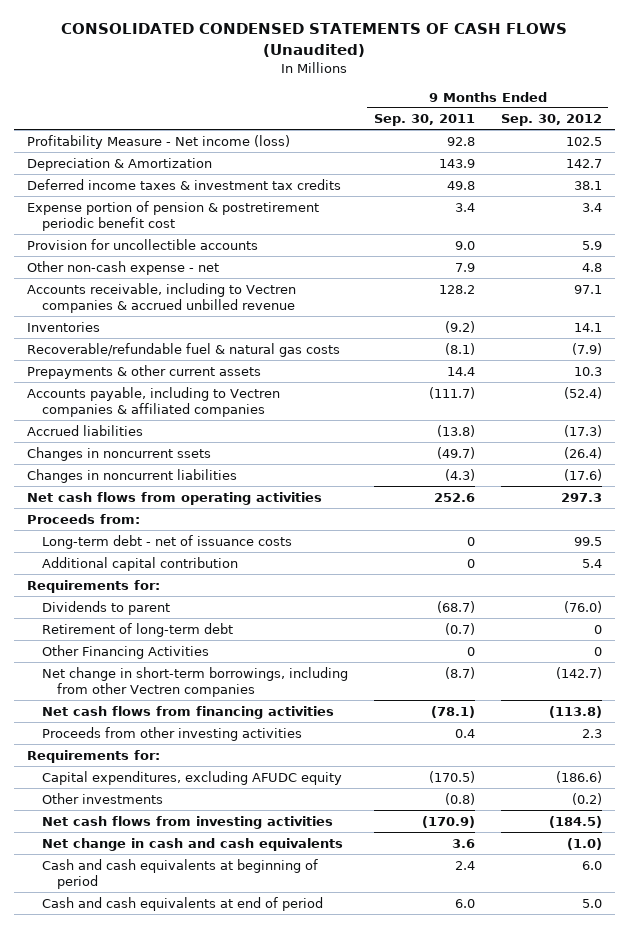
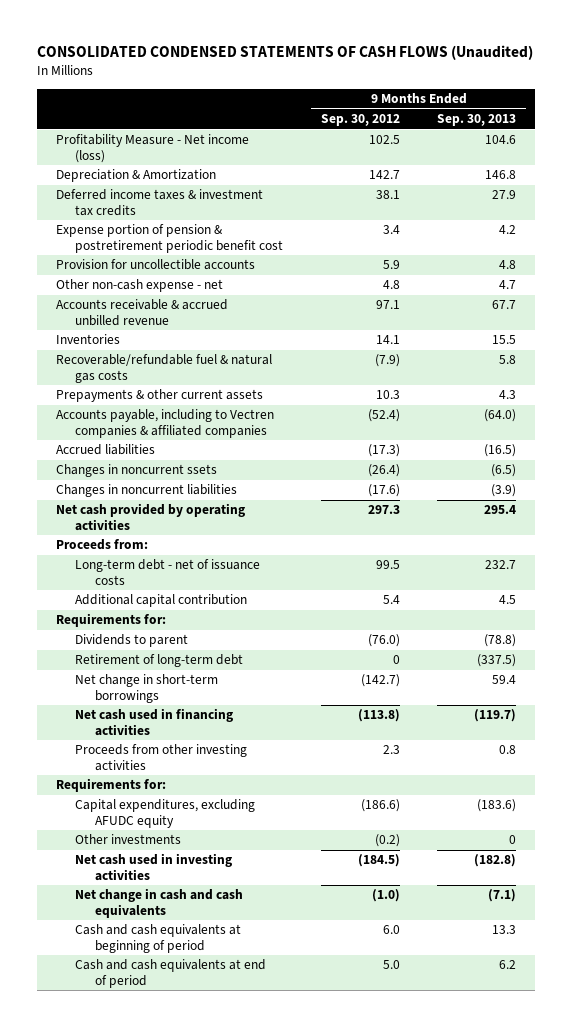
[373,114,475,127] Sep. 30, 2011 -> none
none -> [437,114,517,127] Sep. 30, 2013
[26,282,296,313] Accounts receivable, including to Vectren companies & accrued unbilled revenue -> [55,299,228,326] Accounts receivable & accrued unbilled revenue
[26,491,322,505] Net cash flows from operating activities -> [55,503,245,531] Net cash provided by operating activities
[42,644,210,659] Other Financing Activities -> none
[42,666,349,697] Net change in short-term borrowings, including from other Vectren companies -> [75,674,219,703] Net change in short-term borrowings
[42,705,335,719] Net cash flows from financing activities -> [75,708,234,736] Net cash used in financing activities
[42,815,334,829] Net cash flows from investing activities -> [75,853,233,881] Net cash used in investing activities

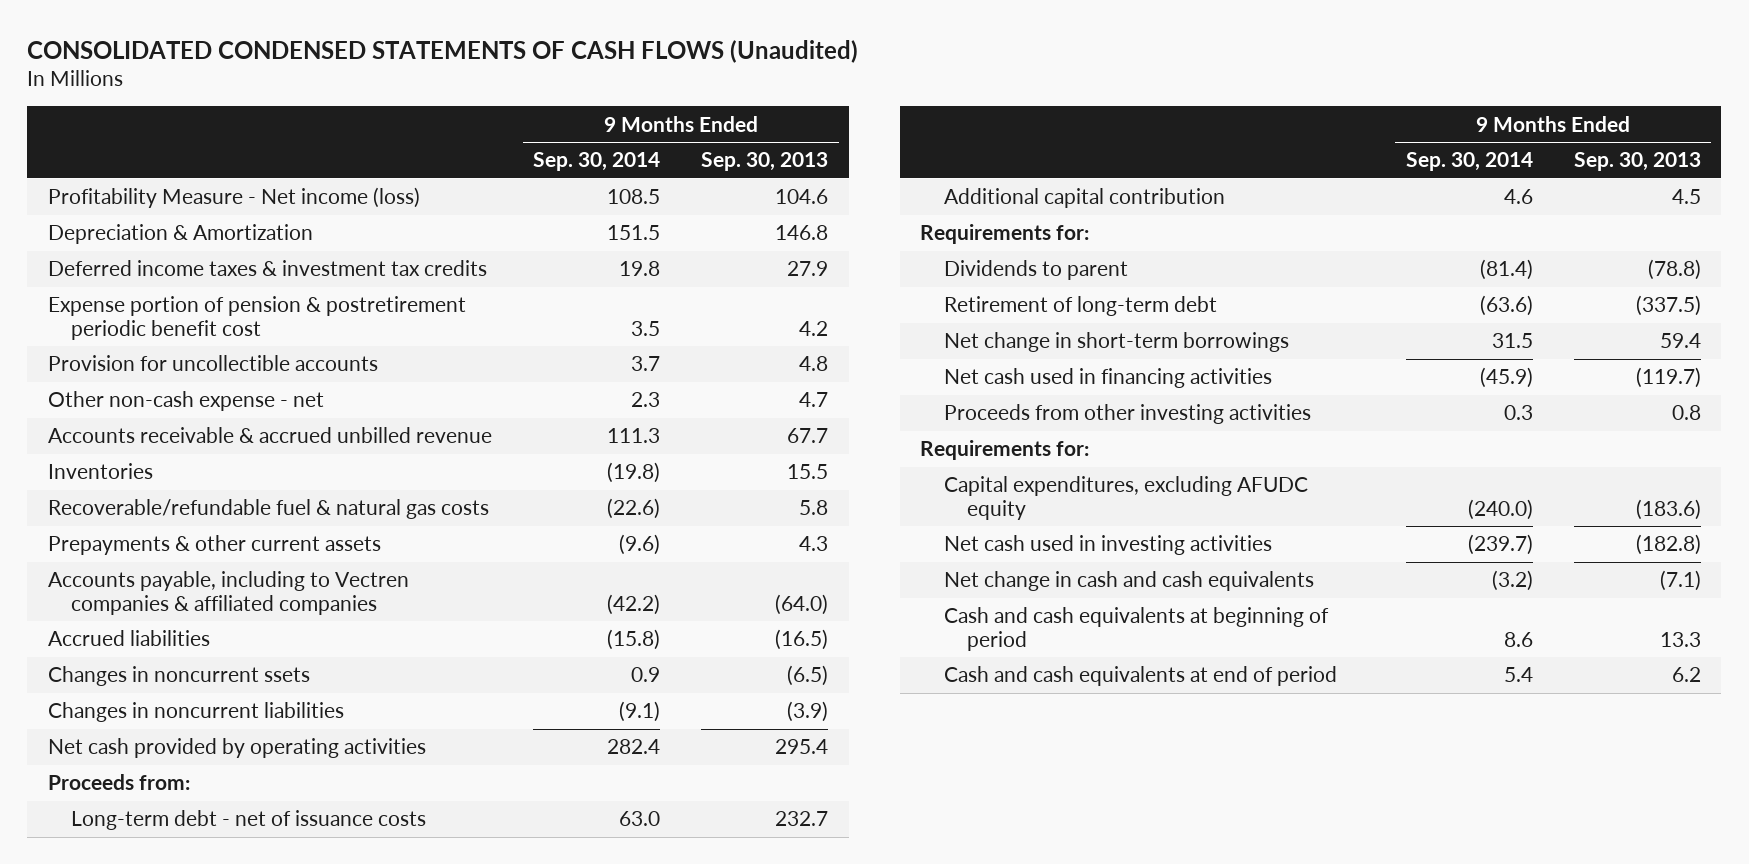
[320,114,400,127] Sep. 30, 2012 -> none
none -> [533,152,661,172] Sep. 30, 2014
[75,834,182,845] Other investments -> none

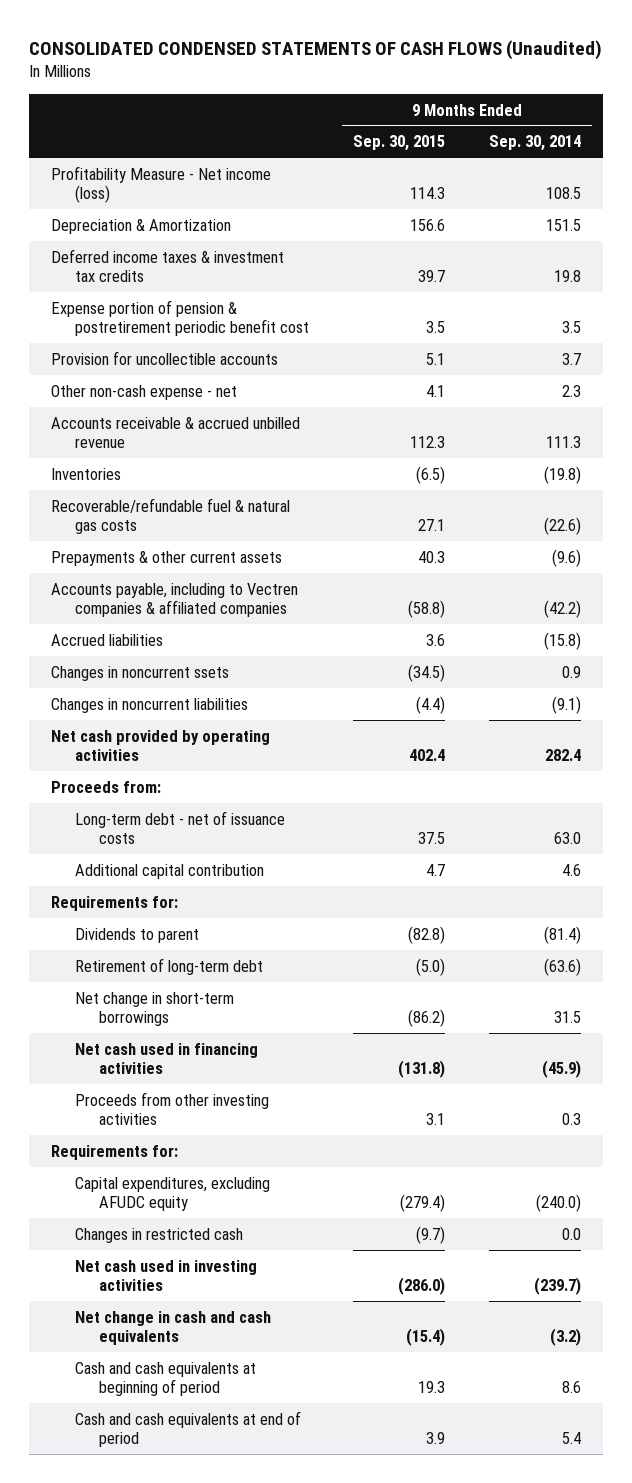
[701,152,829,172] Sep. 30, 2013 -> none
none -> [353,135,446,152] Sep. 30, 2015
none -> [74,1227,243,1243] Changes in restricted cash

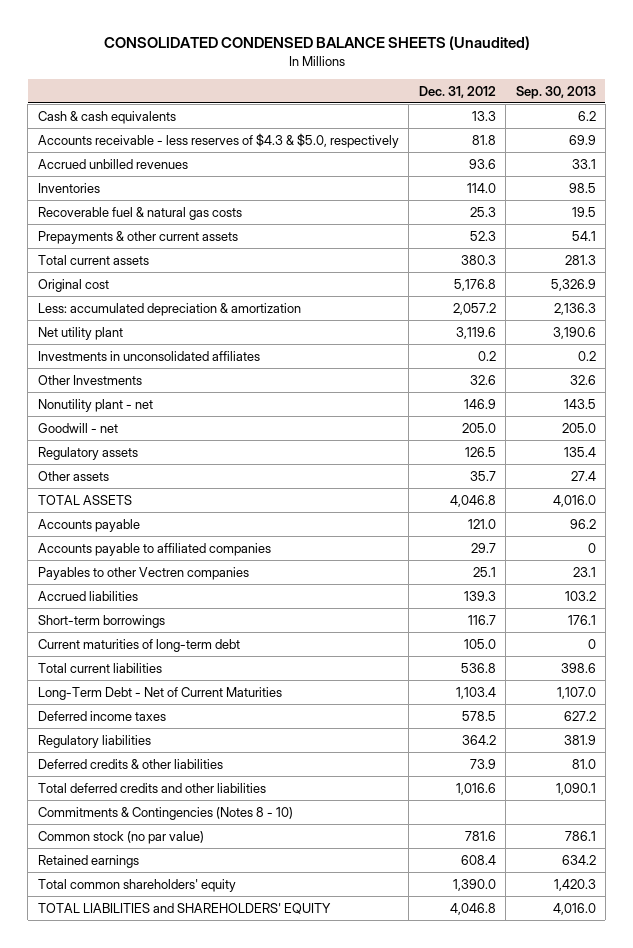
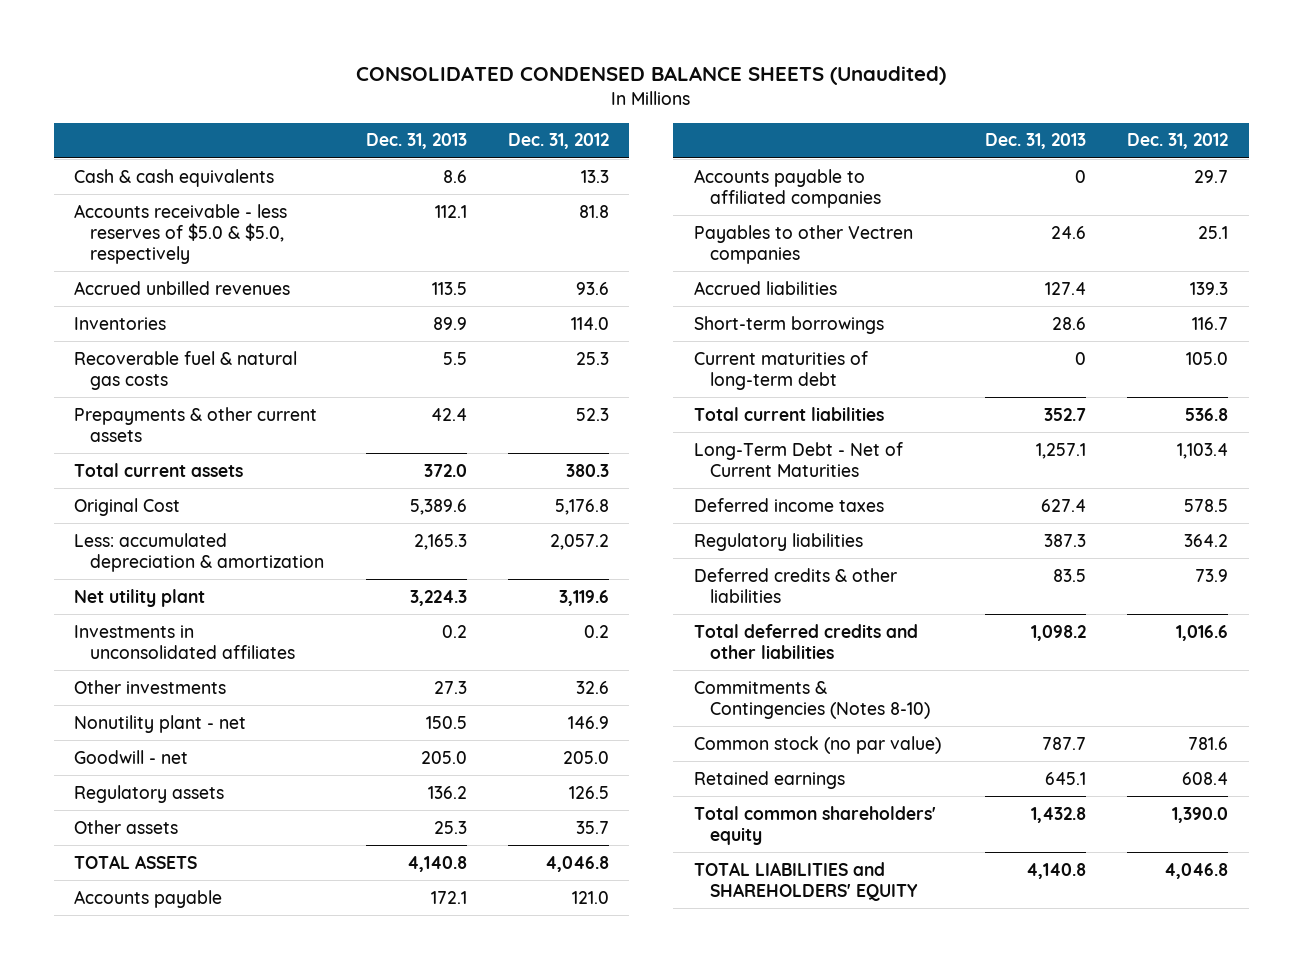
[515,85,596,99] Sep. 30, 2013 -> none
none -> [365,133,467,150] Dec. 31, 2013
[37,132,399,148] Accounts receivable - less reserves of $4.3 & $5.0, respectively -> [74,203,288,264] Accounts receivable - less reserves of $5.0 & $5.0, respectively
[37,278,109,292] Original cost -> [74,497,181,516] Original Cost
[37,374,142,385] Other Investments -> [74,679,227,694] Other investments
[37,806,293,820] Commitments & Contingencies (Notes 8 - 10) -> [694,680,931,719] Commitments & Contingencies (Notes 8-10)

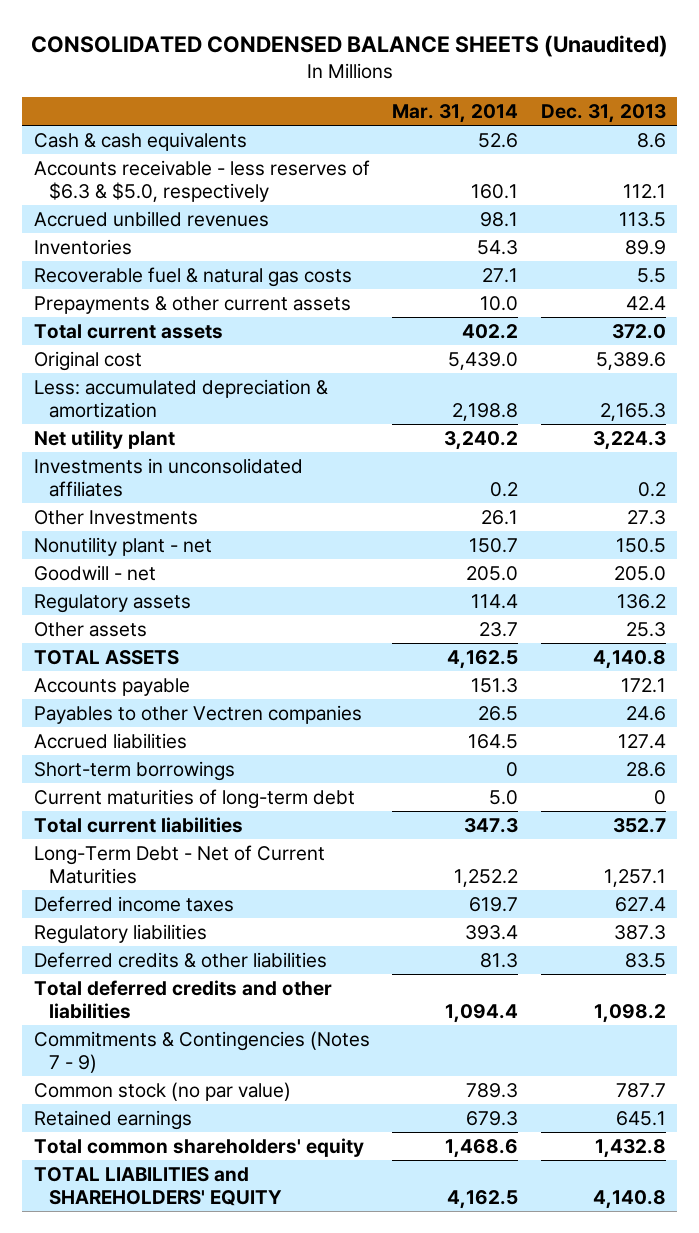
[507,133,609,150] Dec. 31, 2012 -> none
none -> [392,104,519,124] Mar. 31, 2014
[74,203,288,264] Accounts receivable - less reserves of $5.0 & $5.0, respectively -> [33,159,370,203] Accounts receivable - less reserves of $6.3 & $5.0, respectively
[74,497,181,516] Original Cost -> [33,350,142,371] Original cost
[74,679,227,694] Other investments -> [33,509,198,525] Other Investments
[694,168,882,208] Accounts payable to affiliated companies -> none
[694,680,931,719] Commitments & Contingencies (Notes 8-10) -> [33,1030,370,1074] Commitments & Contingencies (Notes 7 - 9)

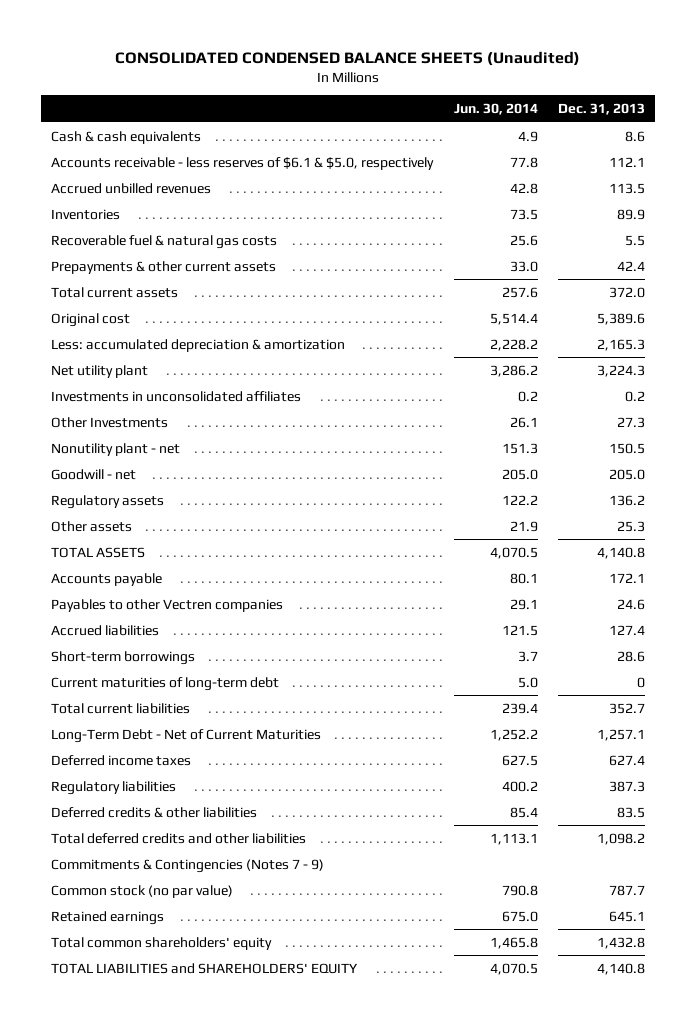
[392,104,519,124] Mar. 31, 2014 -> none
none -> [453,103,538,116] Jun. 30, 2014
[33,159,370,203] Accounts receivable - less reserves of $6.3 & $5.0, respectively -> [51,156,435,170] Accounts receivable - less reserves of $6.1 & $5.0, respectively

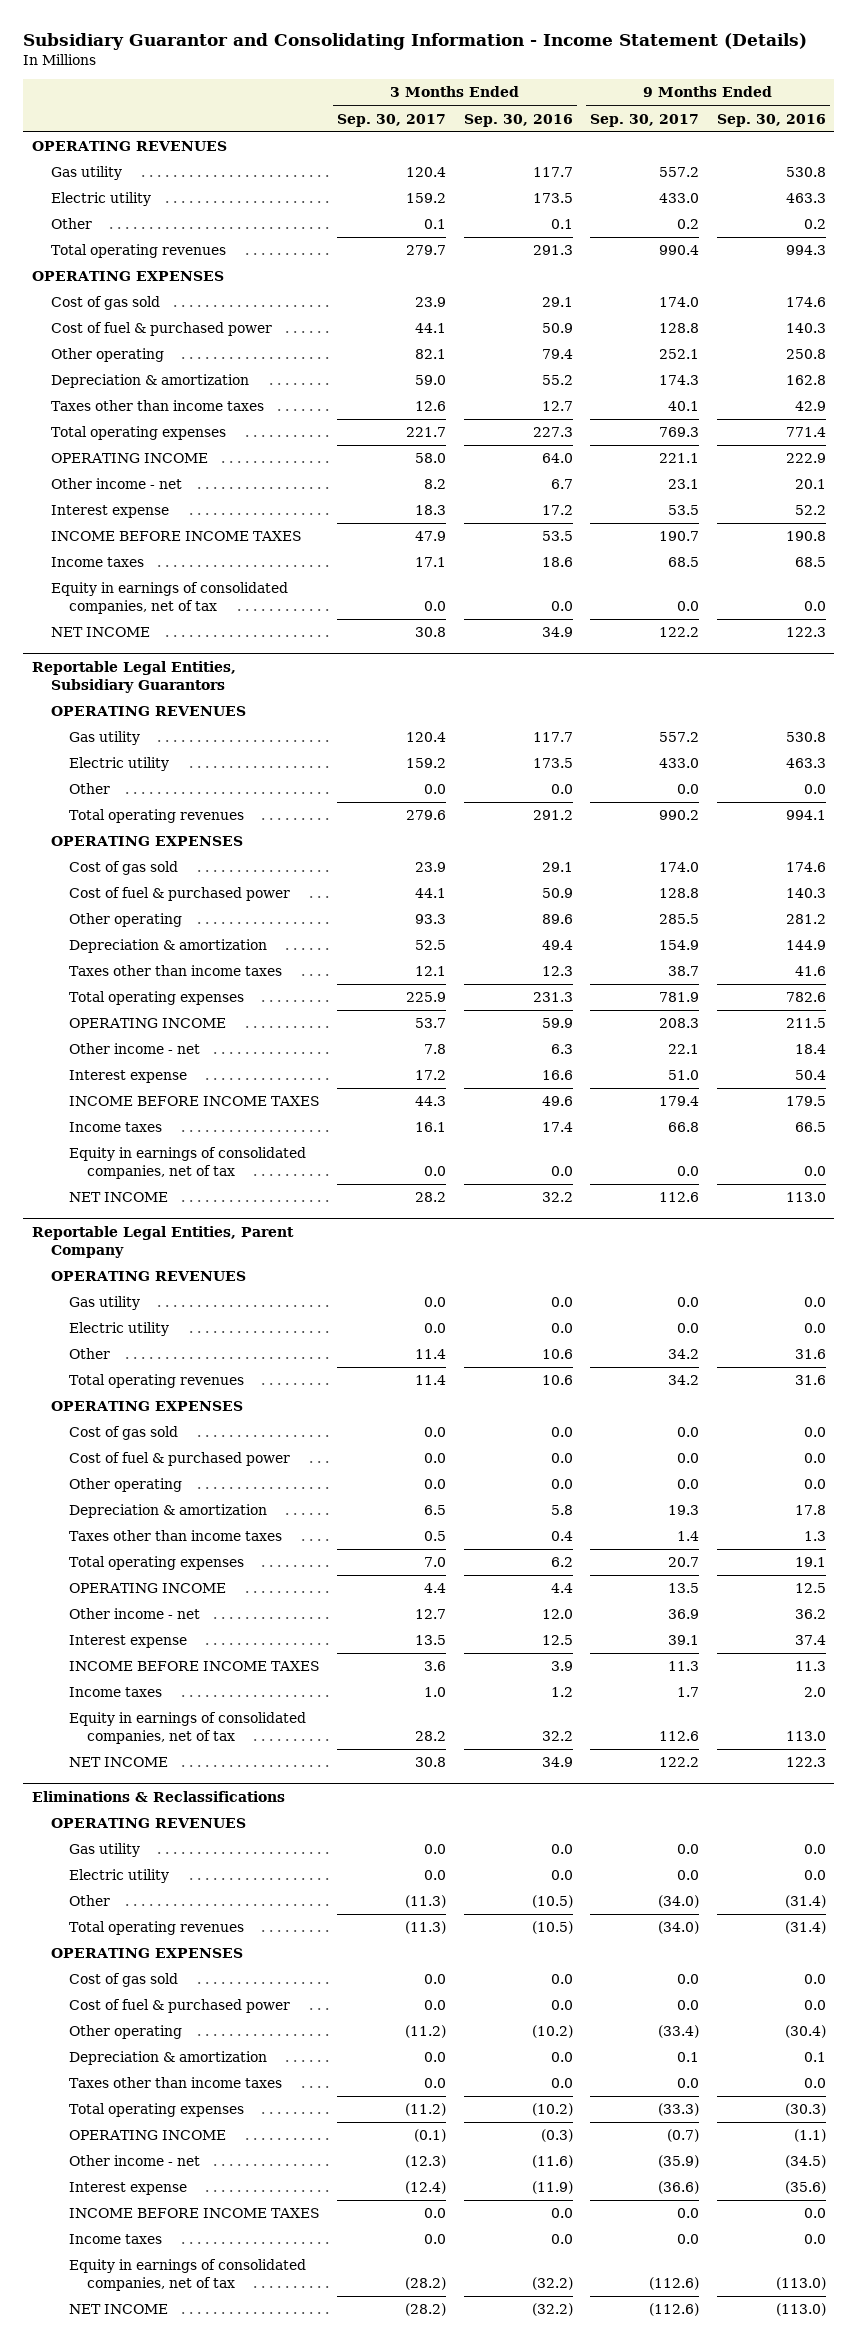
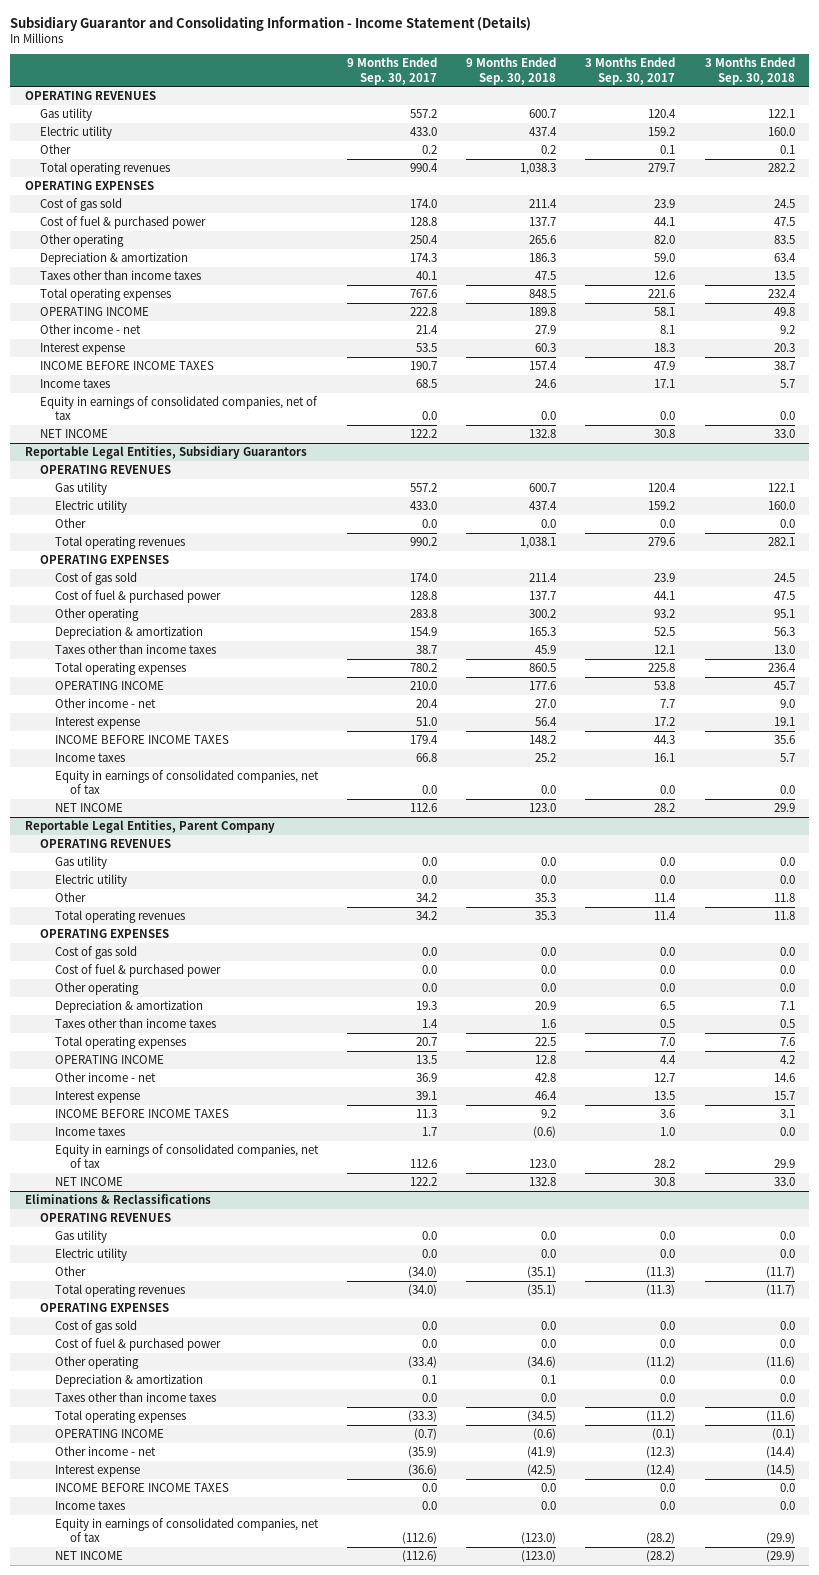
[463,113,573,127] Sep. 30, 2016 -> none
[716,113,826,127] Sep. 30, 2016 -> none
none -> [466,57,557,85] 9 Months Ended Sep. 30, 2018
none -> [704,57,795,85] 3 Months Ended Sep. 30, 2018
[415,349,447,360] 82.1 -> [654,235,676,245] 82.0
[659,349,700,360] 252.1 -> [409,235,438,245] 250.4
[406,427,447,438] 221.7 -> [648,289,676,299] 221.6
[659,427,700,438] 769.3 -> [409,289,437,299] 767.6
[415,453,447,464] 58.0 -> [654,307,676,317] 58.1
[659,453,700,464] 221.1 -> [409,307,437,317] 222.8
[424,479,447,490] 8.2 -> [660,325,676,335] 8.1
[668,479,700,490] 23.1 -> [415,325,438,335] 21.4
[415,914,447,925] 93.3 -> [654,609,676,619] 93.2
[659,914,700,925] 285.5 -> [409,609,437,619] 283.8
[406,992,447,1003] 225.9 -> [648,663,676,673] 225.8
[659,992,700,1003] 781.9 -> [409,663,437,673] 780.2
[415,1018,447,1029] 53.7 -> [654,681,676,691] 53.8
[659,1018,700,1029] 208.3 -> [409,681,437,691] 210.0
[424,1044,447,1055] 7.8 -> [660,699,676,709] 7.7
[668,1044,700,1055] 22.1 -> [415,699,438,709] 20.4

